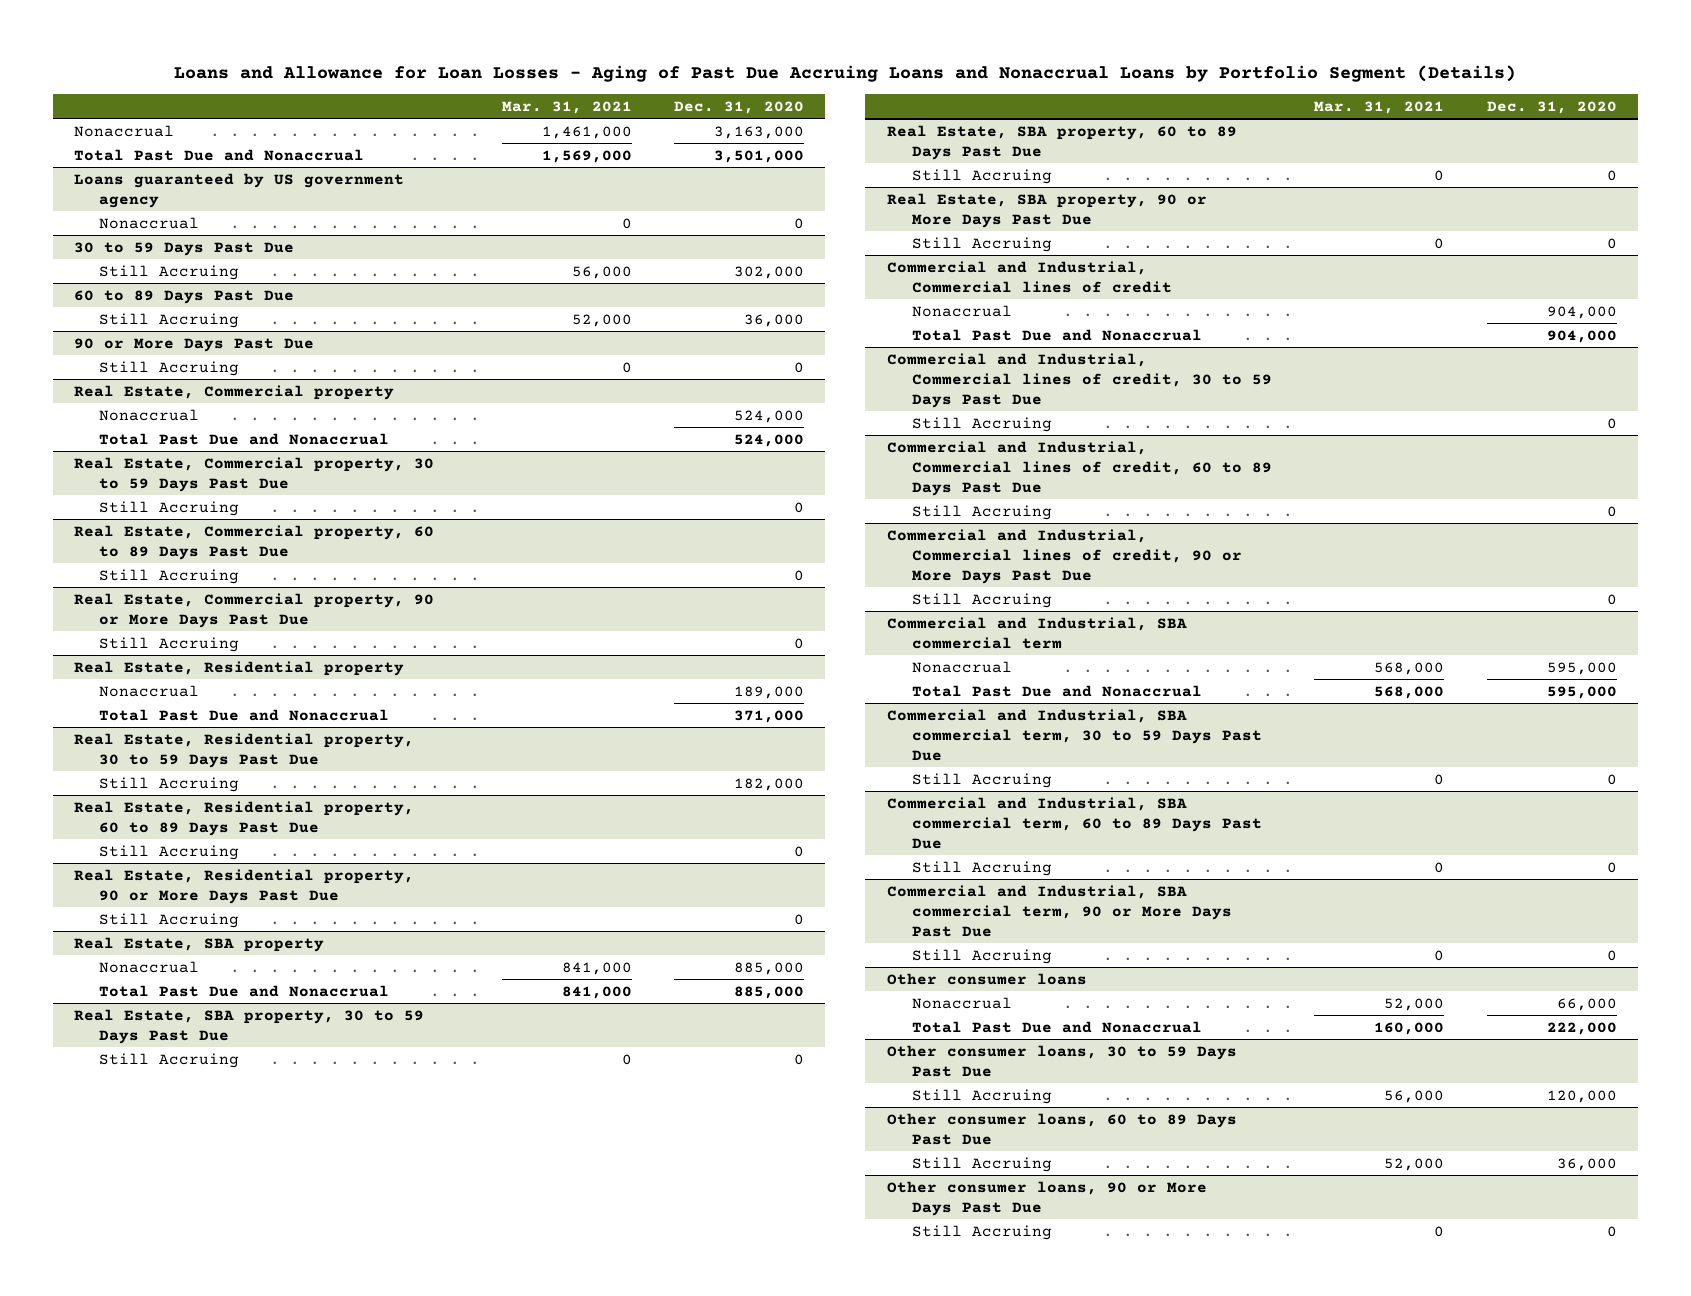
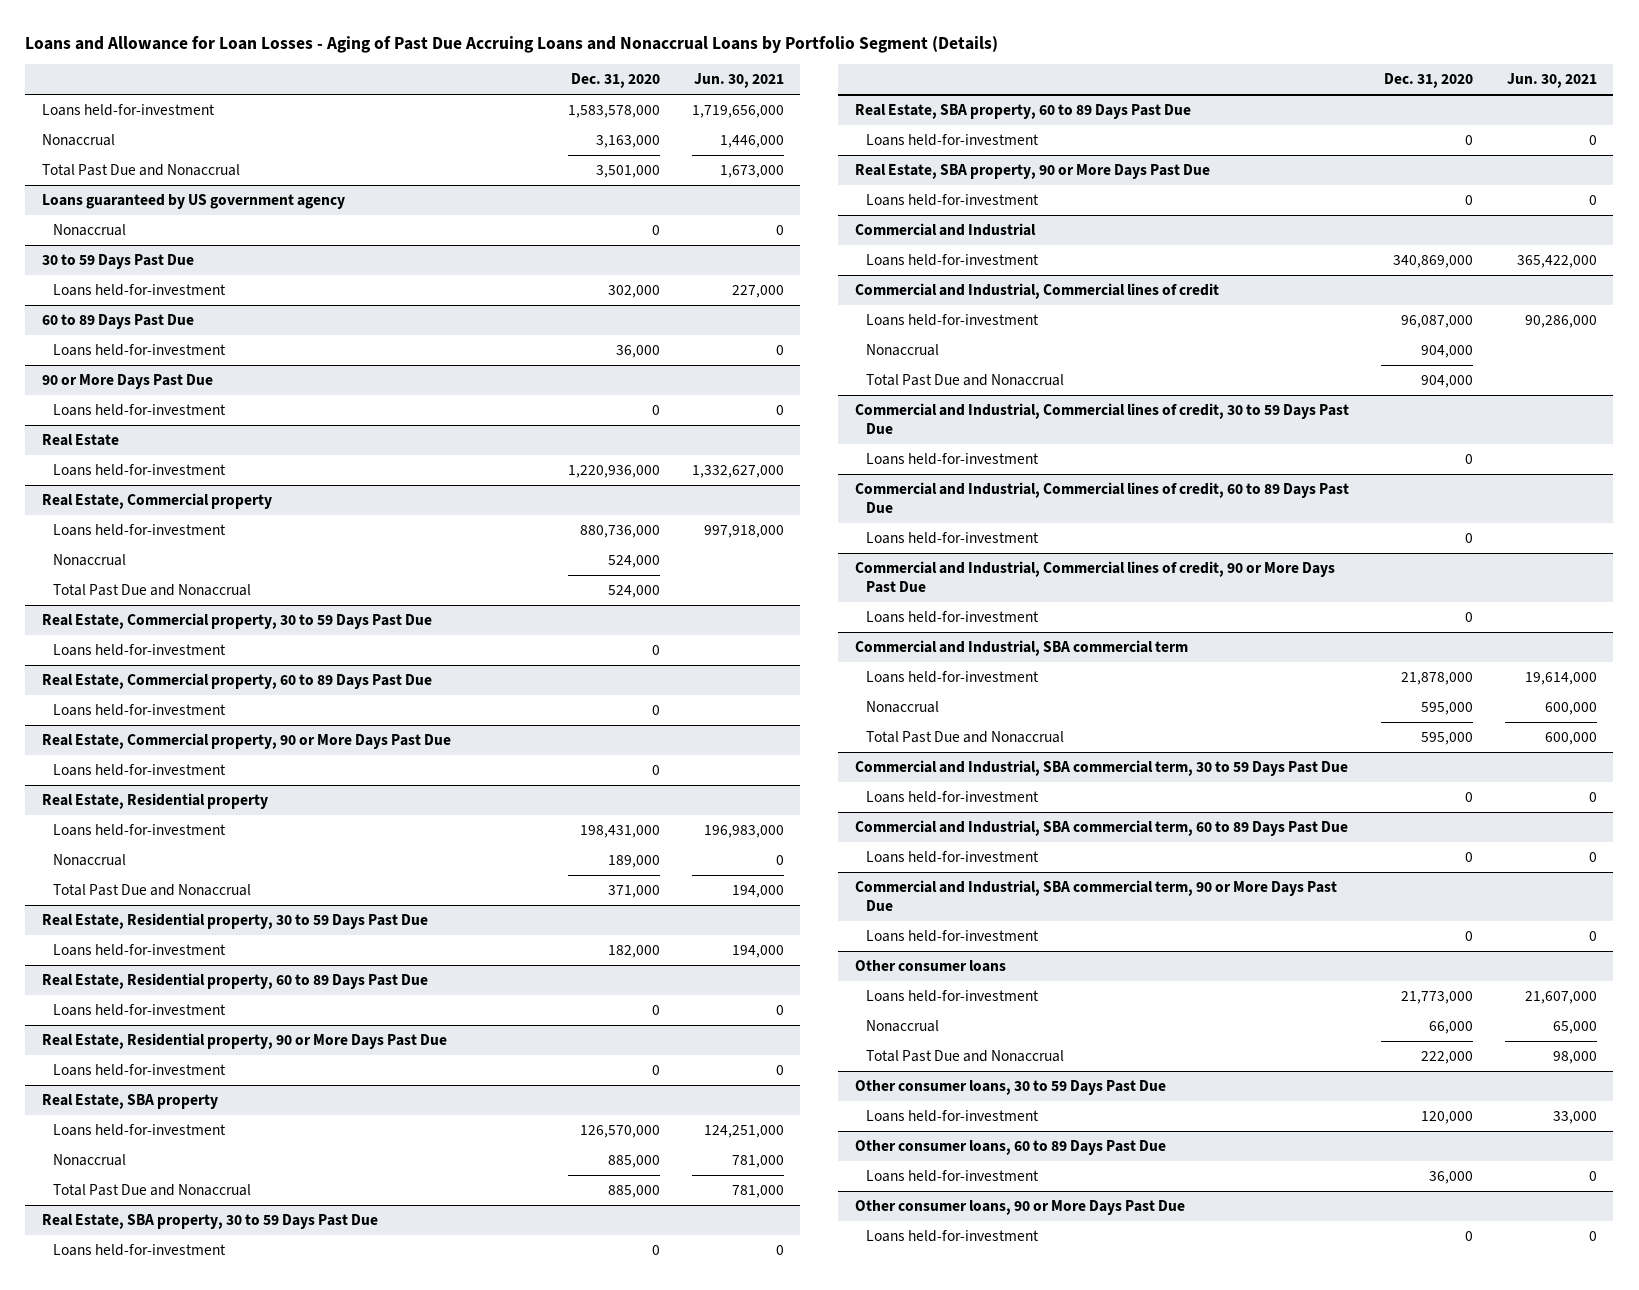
[501,100,632,114] Mar. 31, 2021 -> none
none -> [694,73,785,89] Jun. 30, 2021
none -> [41,103,215,116] Loans held-for-investment
[99,264,240,280] Still Accruing -> none
none -> [52,283,226,296] Loans held-for-investment
[99,312,240,328] Still Accruing -> none
none -> [52,343,226,356] Loans held-for-investment
[99,360,240,376] Still Accruing -> none
none -> [52,403,226,416] Loans held-for-investment
none -> [41,433,119,446] Real Estate
none -> [52,463,226,476] Loans held-for-investment
none -> [52,523,226,536] Loans held-for-investment
[99,500,240,516] Still Accruing -> none
none -> [52,643,226,656] Loans held-for-investment
[99,568,240,584] Still Accruing -> none
none -> [52,703,226,716] Loans held-for-investment
[99,636,240,652] Still Accruing -> none
none -> [52,763,226,776] Loans held-for-investment
none -> [52,823,226,836] Loans held-for-investment
[99,776,240,792] Still Accruing -> [52,943,226,956] Loans held-for-investment
[99,844,240,860] Still Accruing -> none
none -> [52,1003,226,1016] Loans held-for-investment
[99,912,240,928] Still Accruing -> none
none -> [52,1063,226,1076] Loans held-for-investment
none -> [52,1123,226,1136] Loans held-for-investment
[99,1052,240,1068] Still Accruing -> none
none -> [52,1243,226,1256] Loans held-for-investment
[911,168,1052,184] Still Accruing -> none
none -> [866,133,1040,146] Loans held-for-investment
[911,236,1052,252] Still Accruing -> none
none -> [866,193,1040,206] Loans held-for-investment
none -> [854,222,1036,236] Commercial and Industrial
none -> [866,253,1040,266] Loans held-for-investment
none -> [866,313,1040,326] Loans held-for-investment
[911,416,1052,432] Still Accruing -> none
none -> [866,452,1040,465] Loans held-for-investment
[911,504,1052,520] Still Accruing -> none
none -> [866,531,1040,544] Loans held-for-investment
[911,592,1052,608] Still Accruing -> none
none -> [866,610,1040,623] Loans held-for-investment
none -> [866,670,1040,683] Loans held-for-investment
[911,772,1052,788] Still Accruing -> none
none -> [866,790,1040,803] Loans held-for-investment
[911,860,1052,876] Still Accruing -> none
none -> [866,850,1040,863] Loans held-for-investment
[911,948,1052,964] Still Accruing -> none
none -> [866,929,1040,942] Loans held-for-investment
none -> [866,989,1040,1002] Loans held-for-investment
[911,1088,1052,1104] Still Accruing -> none
none -> [866,1109,1040,1122] Loans held-for-investment
[911,1156,1052,1172] Still Accruing -> none
none -> [866,1169,1040,1182] Loans held-for-investment
[911,1224,1052,1240] Still Accruing -> none
none -> [866,1229,1040,1242] Loans held-for-investment

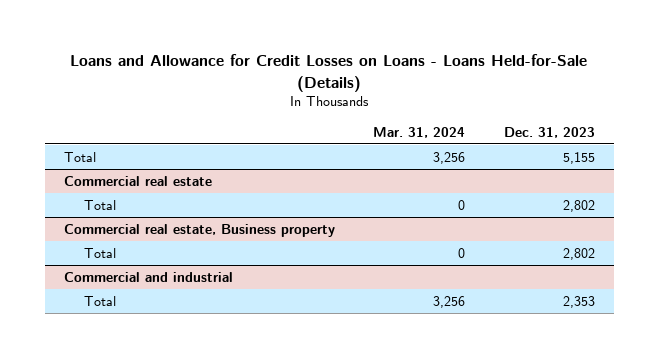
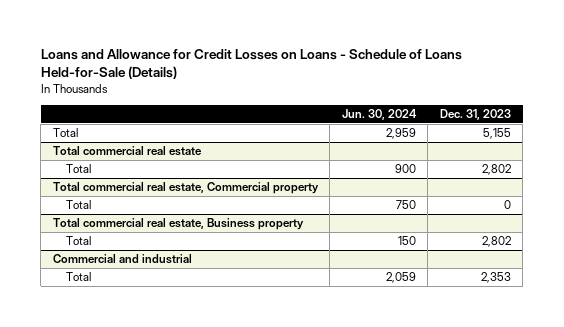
[70,54,588,92] Loans and Allowance for Credit Losses on Loans - Loans Held-for-Sale (Details) -> [40,49,462,80] Loans and Allowance for Credit Losses on Loans - Schedule of Loans Held-for-Sale (Details)
[373,126,466,138] Mar. 31, 2024 -> none
none -> [341,109,417,121] Jun. 30, 2024
[64,175,213,186] Commercial real estate -> [52,146,202,157] Total commercial real estate
none -> [52,182,319,195] Total commercial real estate, Commercial property
none -> [65,200,91,210] Total
[64,223,336,237] Commercial real estate, Business property -> [52,218,304,231] Total commercial real estate, Business property

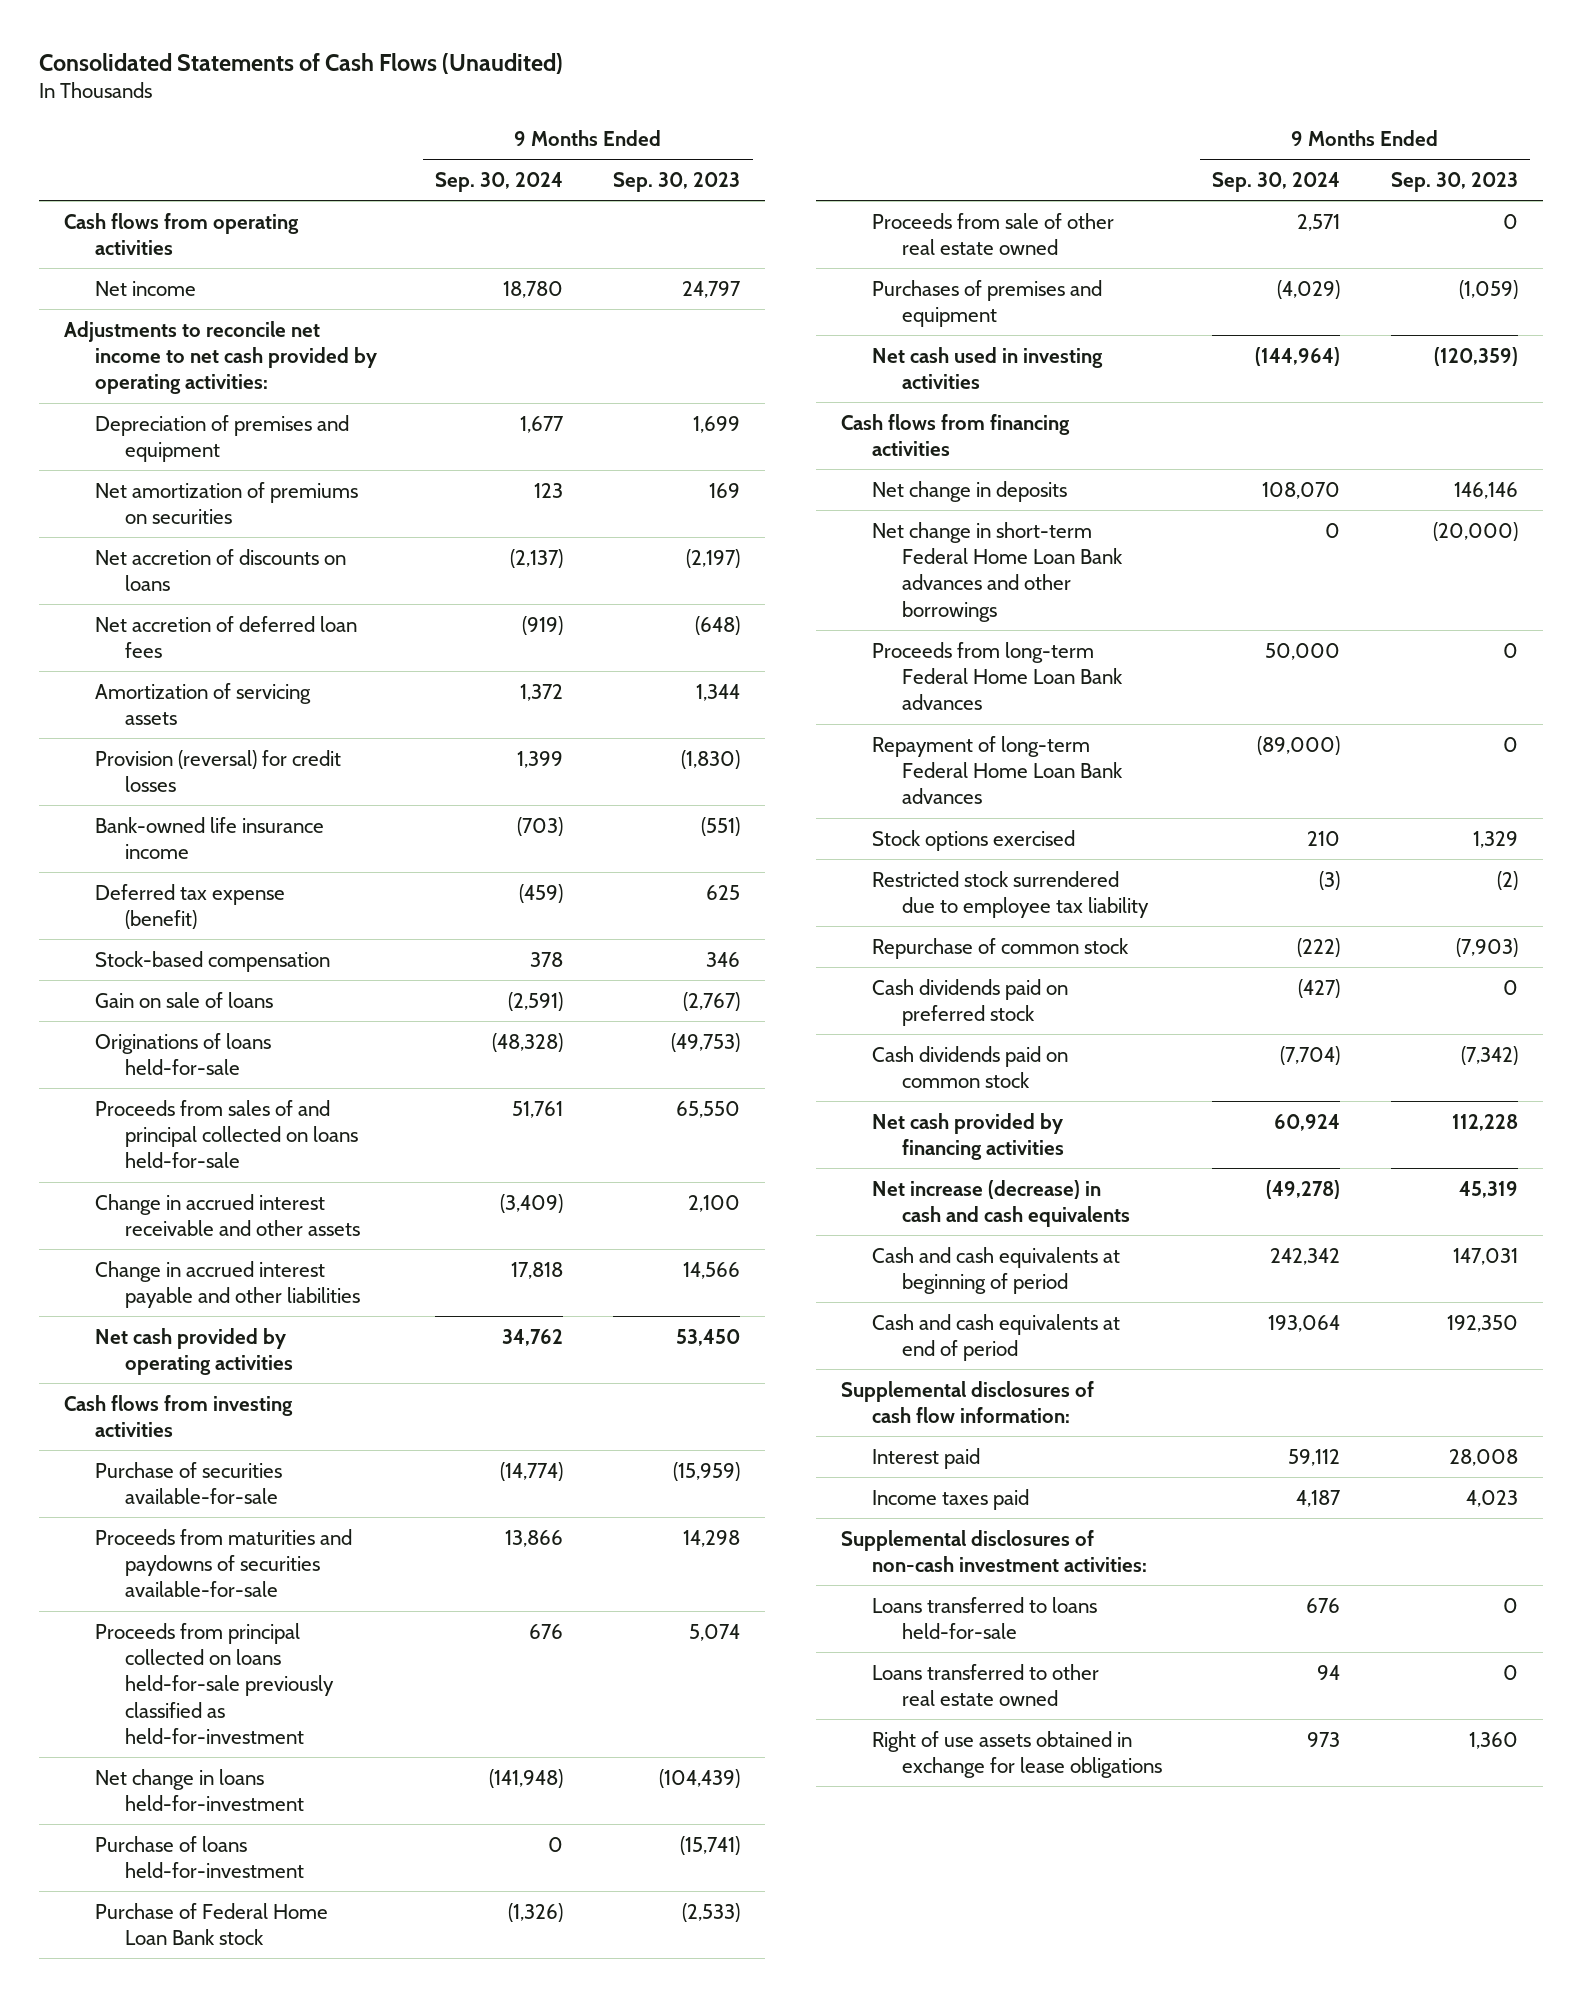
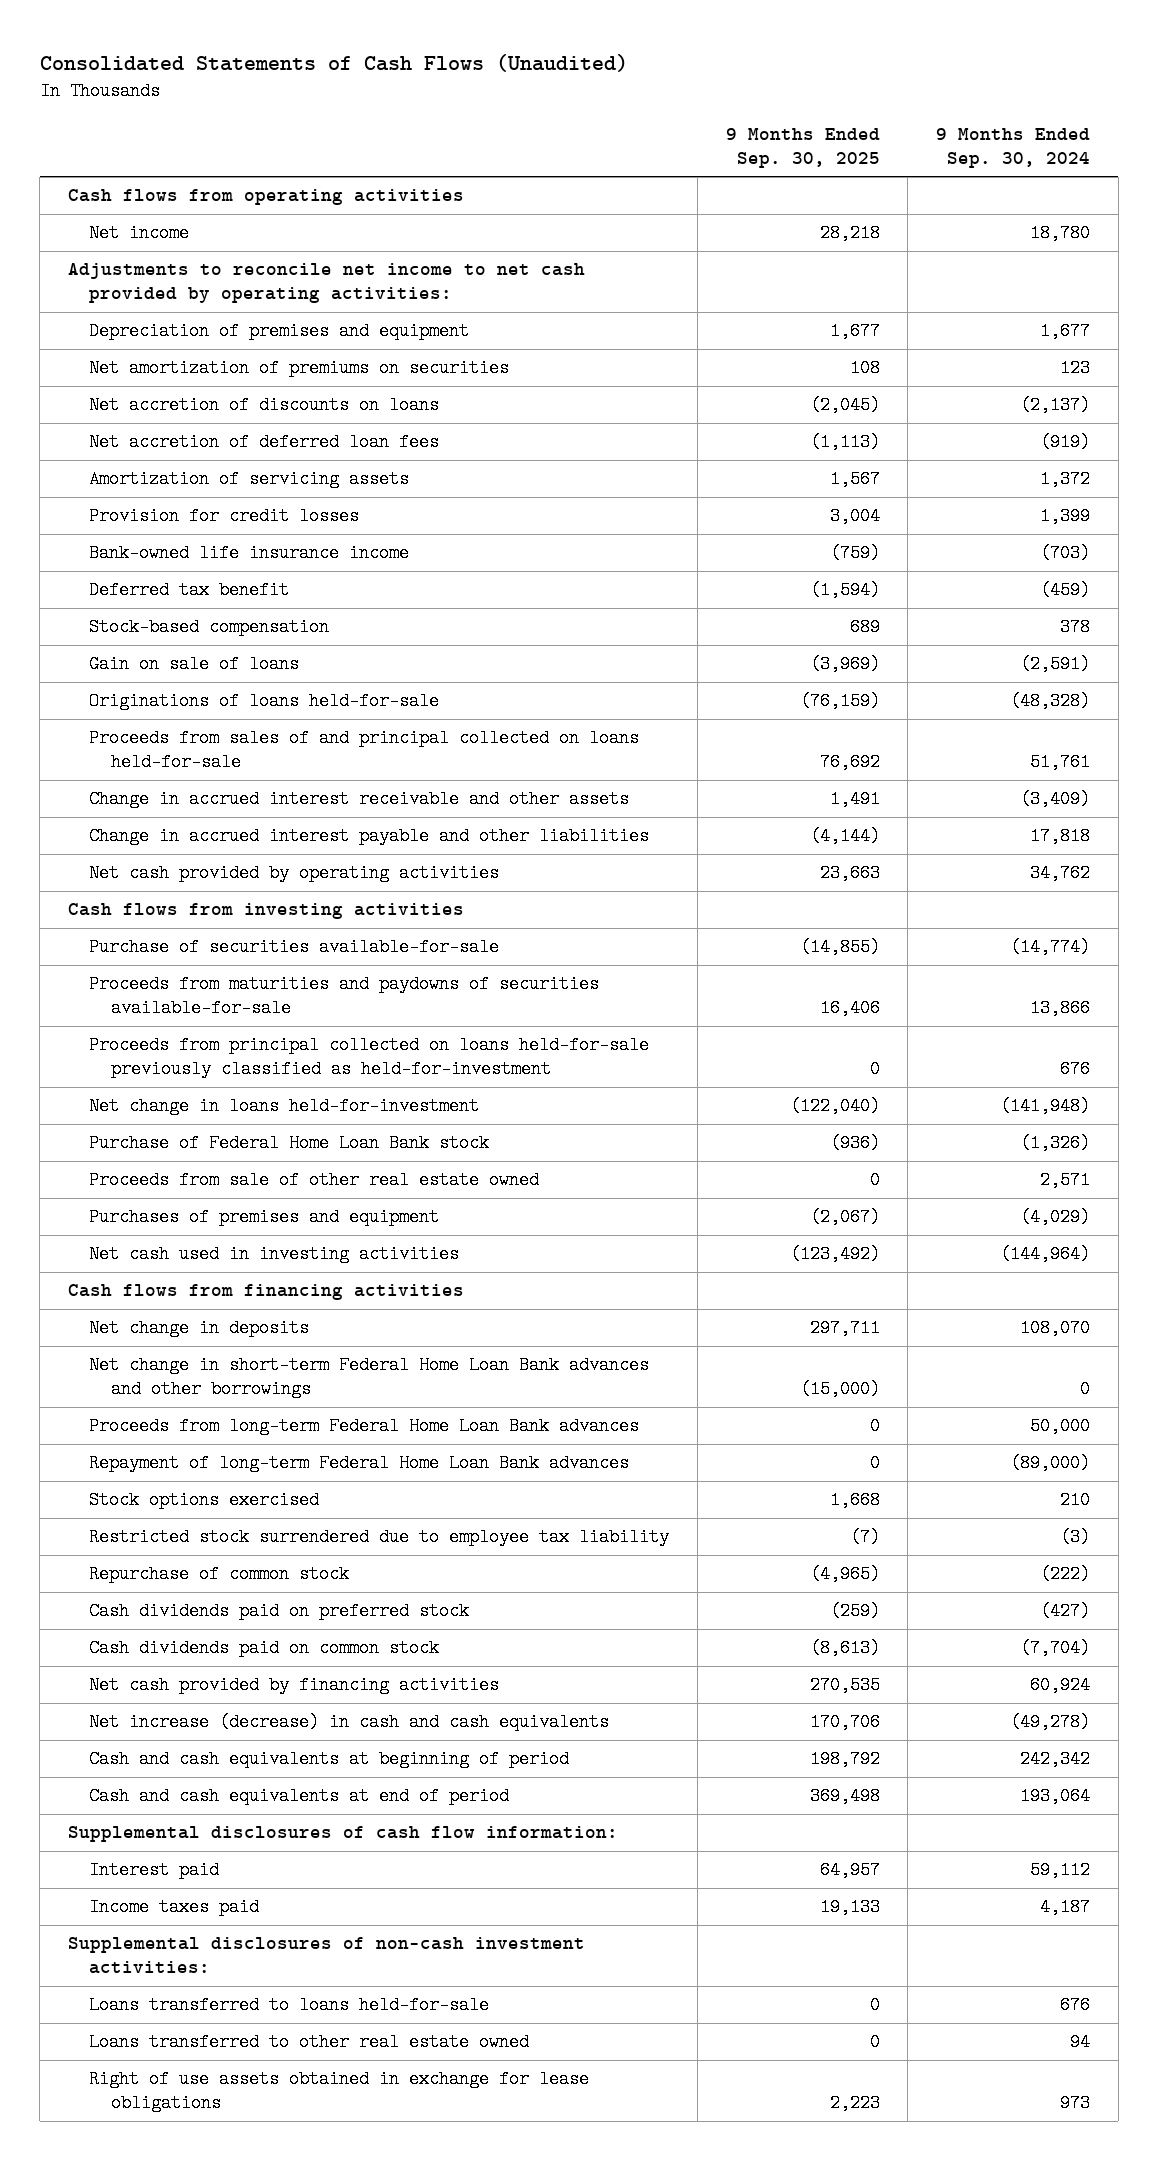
[613,171,741,192] Sep. 30, 2023 -> none
none -> [725,127,880,168] 9 Months Ended Sep. 30, 2025
[94,749,341,792] Provision (reversal) for credit losses -> [89,507,360,526] Provision for credit losses
[94,883,285,929] Deferred tax expense (benefit) -> [89,581,290,600] Deferred tax benefit
[94,1835,305,1878] Purchase of loans held-for-investment -> none

